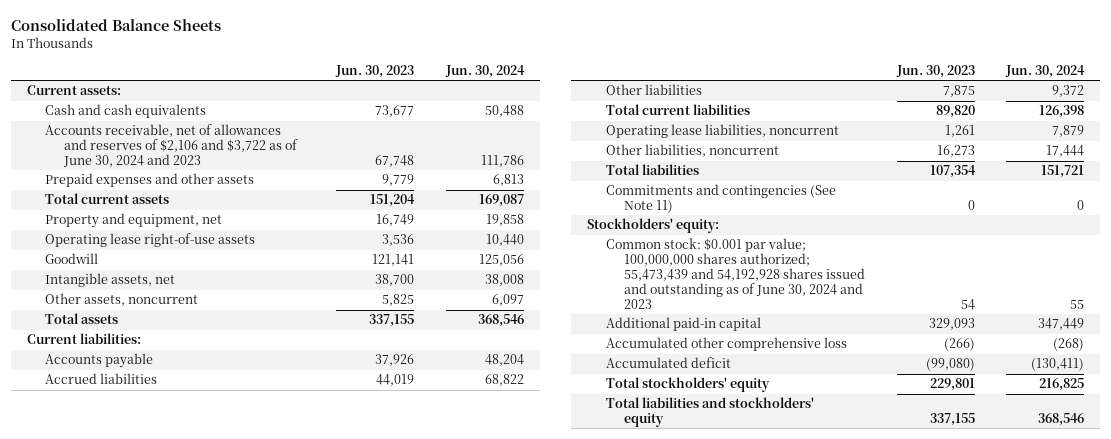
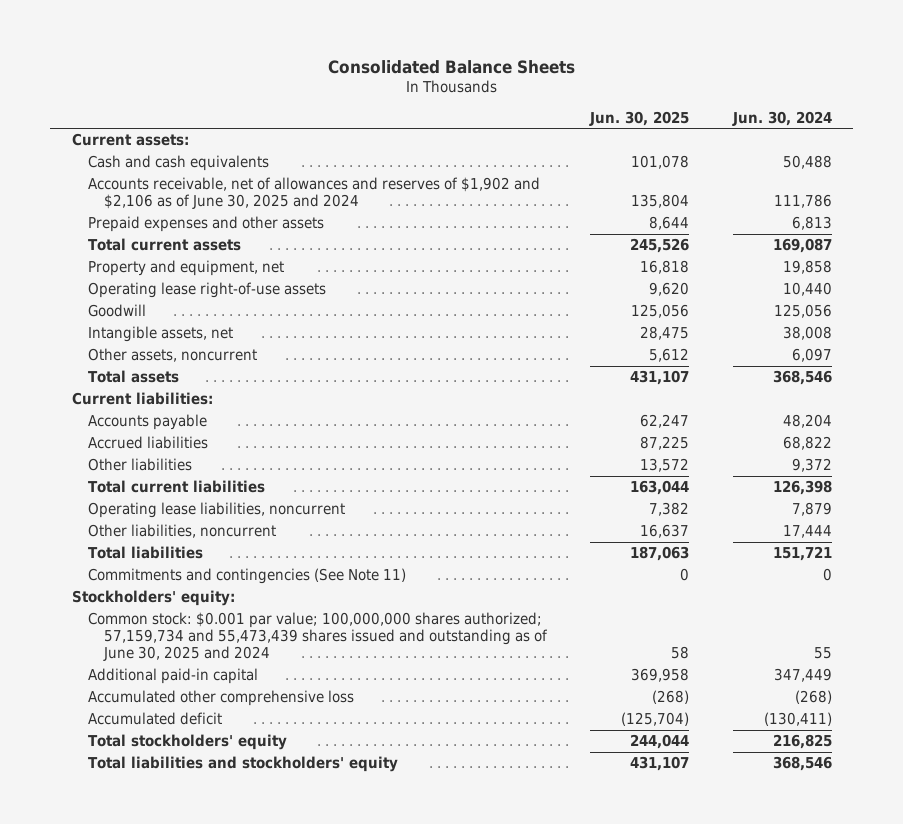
[335,64,415,78] Jun. 30, 2023 -> none
none -> [589,110,690,126] Jun. 30, 2025
[45,124,298,168] Accounts receivable, net of allowances and reserves of $2,106 and $3,722 as of June 30, 2024 and 2023 -> [87,177,540,210] Accounts receivable, net of allowances and reserves of $1,902 and $2,106 as of June 30, 2025 and 2024
[605,238,865,309] Common stock: $0.001 par value; 100,000,000 shares authorized; 55,473,439 and 54,192,928 shares issued and outstanding as of June 30, 2024 and 2023 -> [87,612,549,661] Common stock: $0.001 par value; 100,000,000 shares authorized; 57,159,734 and 55,473,439 shares issued and outstanding as of June 30, 2025 and 2024

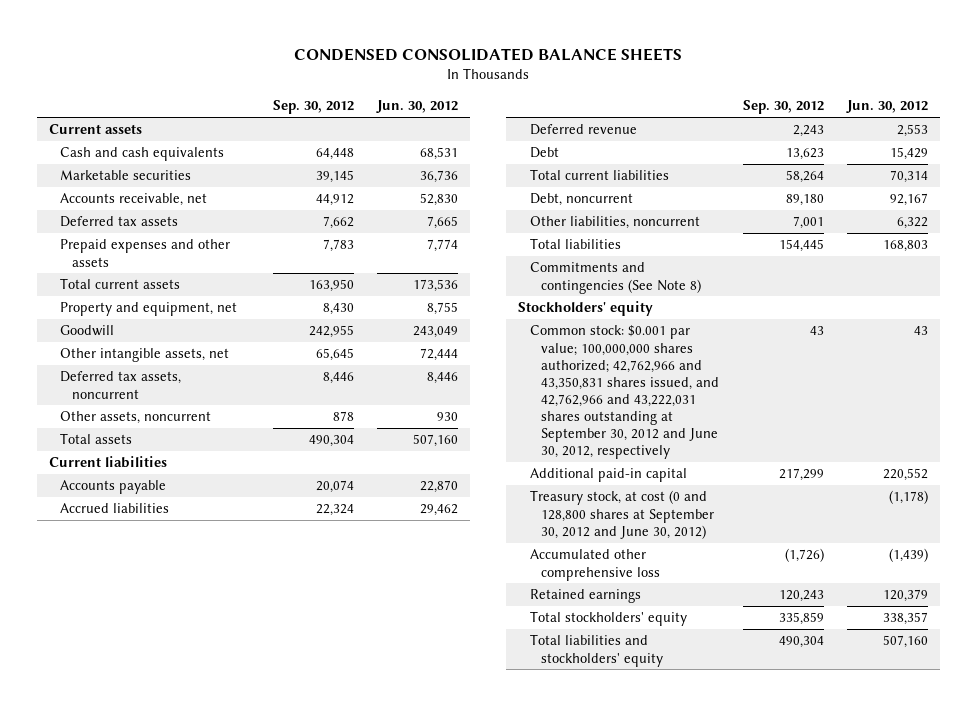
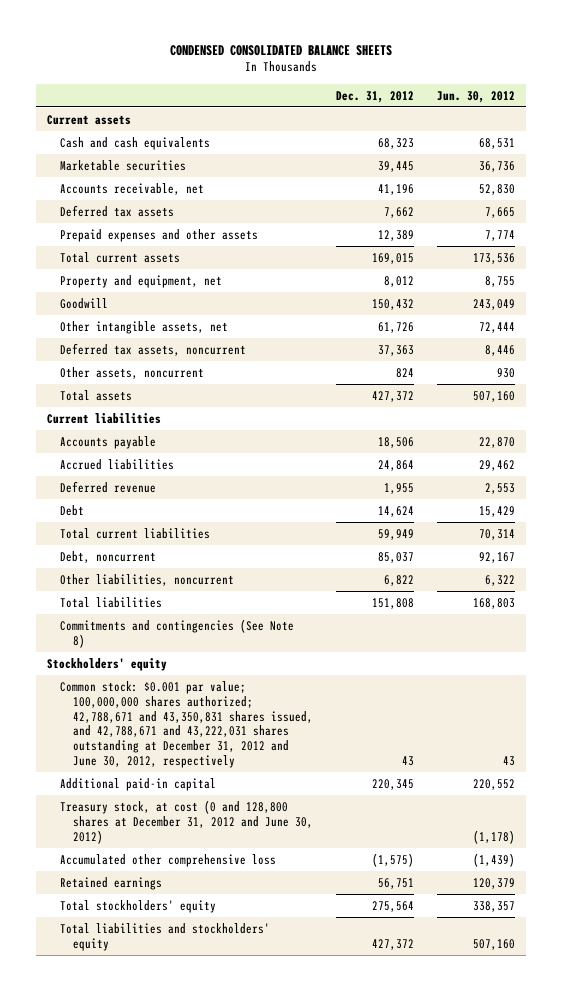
[273,100,355,115] Sep. 30, 2012 -> none
none -> [336,90,415,103] Dec. 31, 2012
[529,325,720,460] Common stock: $0.001 par value; 100,000,000 shares authorized; 42,762,966 and 43,350,831 shares issued, and 42,762,966 and 43,222,031 shares outstanding at September 30, 2012 and June 30, 2012, respectively -> [60,680,314,769] Common stock: $0.001 par value; 100,000,000 shares authorized; 42,788,671 and 43,350,831 shares issued, and 42,788,671 and 43,222,031 shares outstanding at December 31, 2012 and June 30, 2012, respectively
[529,490,715,539] Treasury stock, at cost (0 and 128,800 shares at September 30, 2012 and June 30, 2012) -> [60,799,314,844] Treasury stock, at cost (0 and 128,800 shares at December 31, 2012 and June 30, 2012)

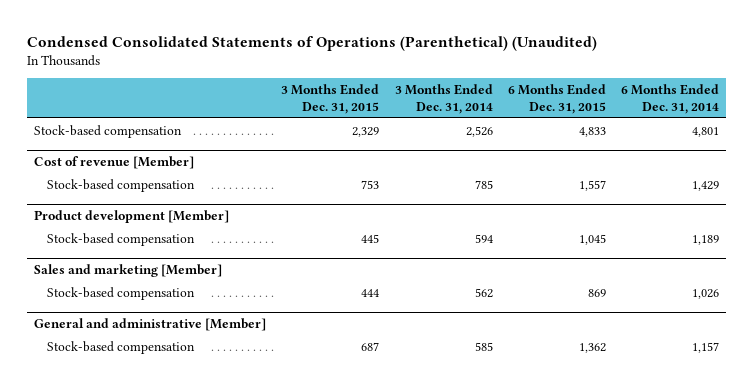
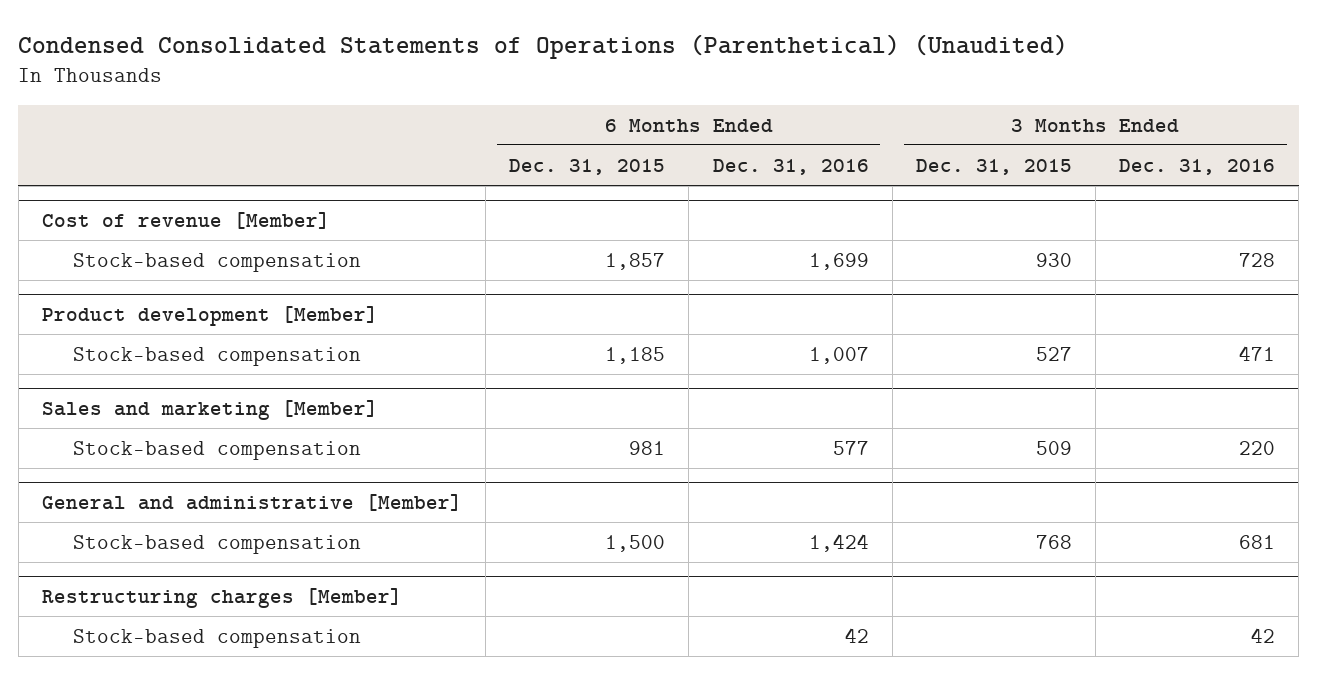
[394,84,493,114] 3 Months Ended Dec. 31, 2014 -> none
[620,84,719,114] 6 Months Ended Dec. 31, 2014 -> none
none -> [712,158,869,175] Dec. 31, 2016
none -> [1119,158,1276,175] Dec. 31, 2016
[34,124,183,138] Stock-based compensation -> none
[361,179,380,189] 753 -> [1035,252,1072,267] 930
[578,179,606,191] 1,557 -> [605,252,666,270] 1,857
[361,233,380,243] 445 -> [1035,346,1072,361] 527
[578,233,606,245] 1,045 -> [605,346,666,364] 1,185
[361,288,380,297] 444 -> [1035,440,1072,455] 509
[587,288,606,297] 869 -> [629,440,666,455] 981
[361,341,380,351] 687 -> [1035,534,1072,549] 768
[578,342,606,353] 1,362 -> [605,534,666,552] 1,500
none -> [41,588,402,609] Restructuring charges [Member]
none -> [73,628,362,648] Stock-based compensation

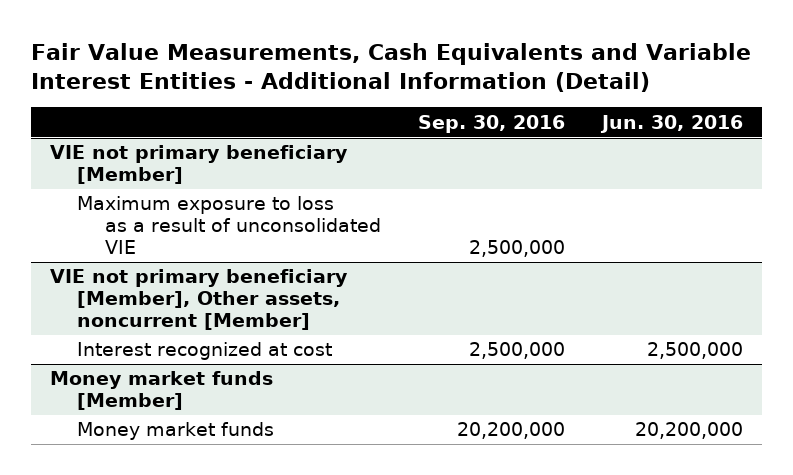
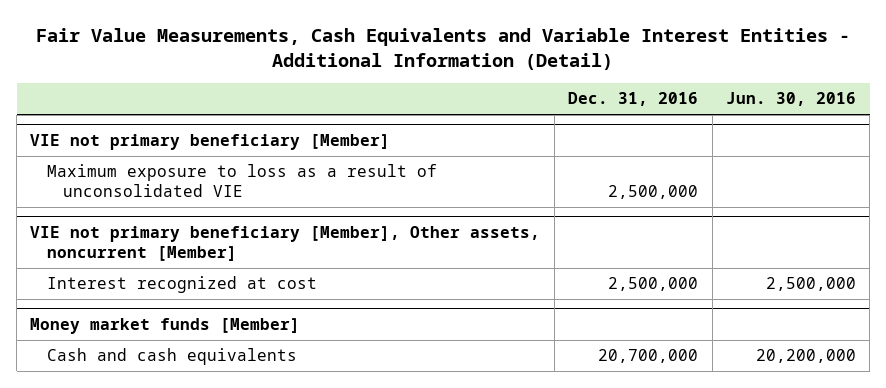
[418,114,566,133] Sep. 30, 2016 -> none
none -> [568,92,699,107] Dec. 31, 2016
[77,422,275,441] Money market funds -> none
none -> [46,348,297,366] Cash and cash equivalents

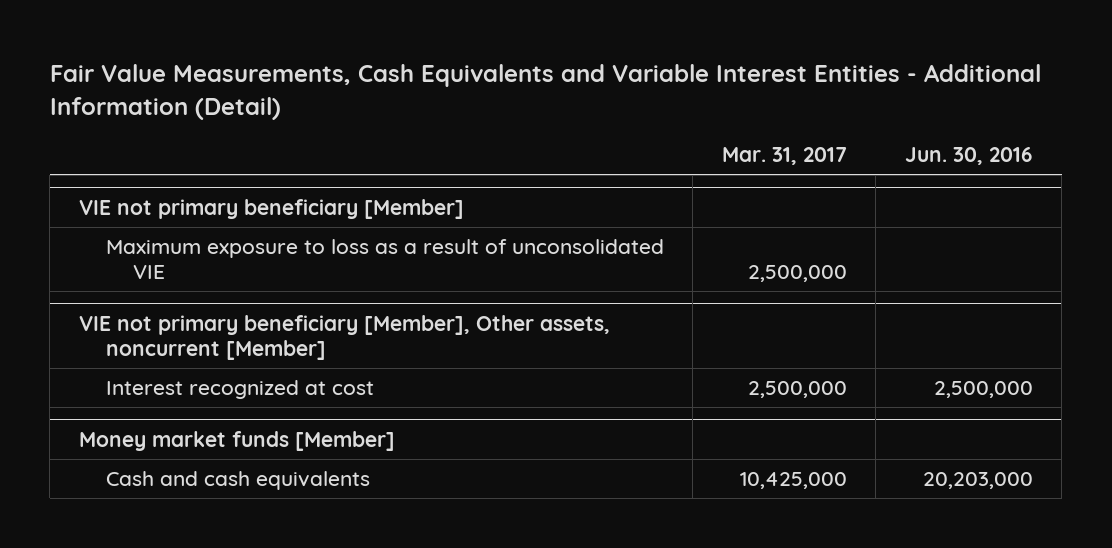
[568,92,699,107] Dec. 31, 2016 -> none
none -> [721,147,847,166] Mar. 31, 2017
[755,349,856,364] 20,200,000 -> [922,471,1033,489] 20,203,000

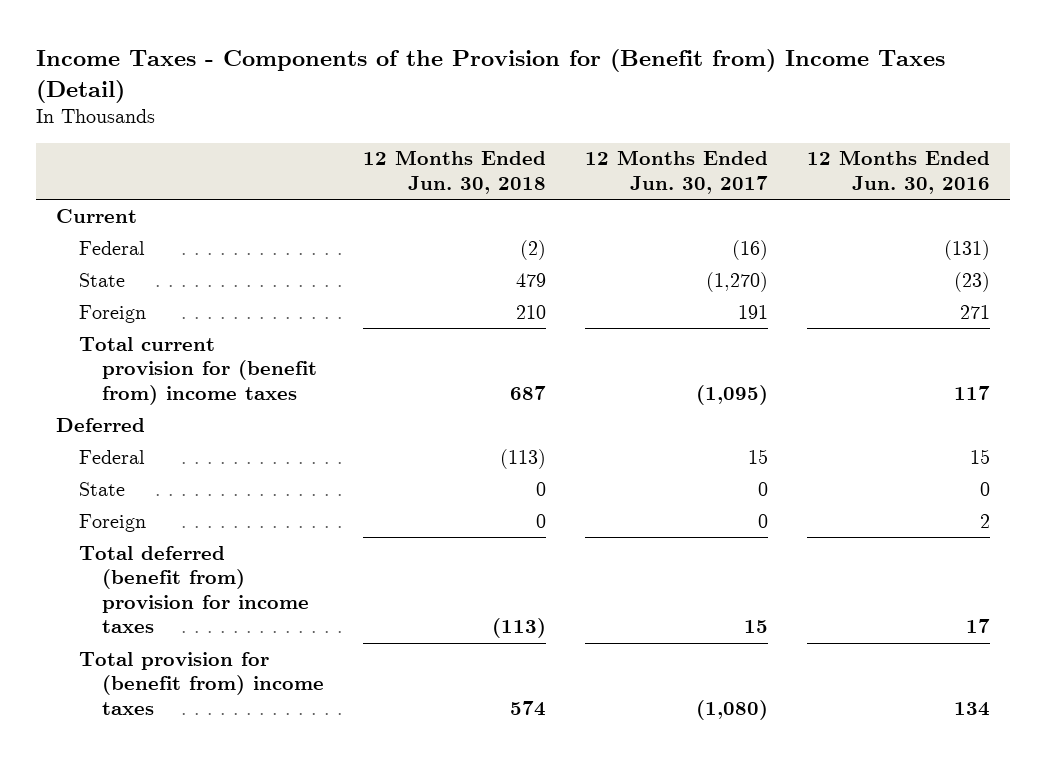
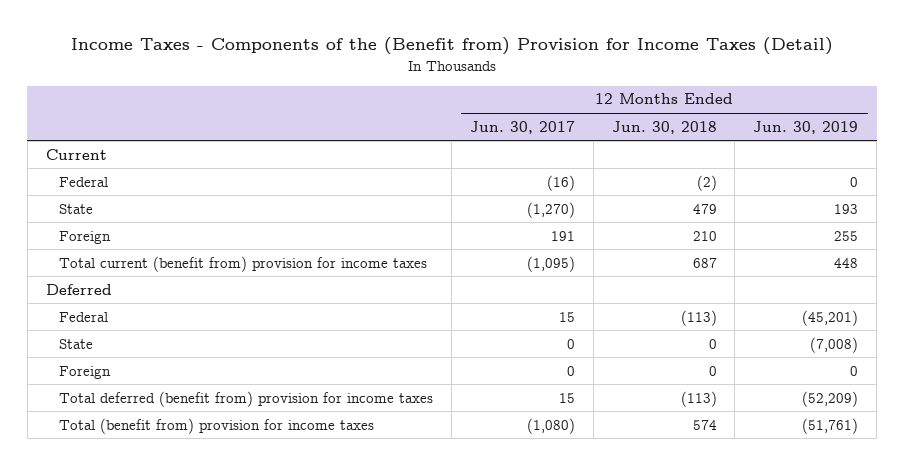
[35,49,945,103] Income Taxes - Components of the Provision for (Benefit from) Income Taxes (Detail) -> [70,37,833,56] Income Taxes - Components of the (Benefit from) Provision for Income Taxes (Detail)
[807,150,991,195] 12 Months Ended Jun. 30, 2016 -> none
none -> [753,120,859,134] Jun. 30, 2019
[78,336,317,405] Total current provision for (benefit from) income taxes -> [59,255,428,272] Total current (benefit from) provision for income taxes
[78,651,324,715] Total provision for (benefit from) income taxes -> [59,417,375,434] Total (benefit from) provision for income taxes

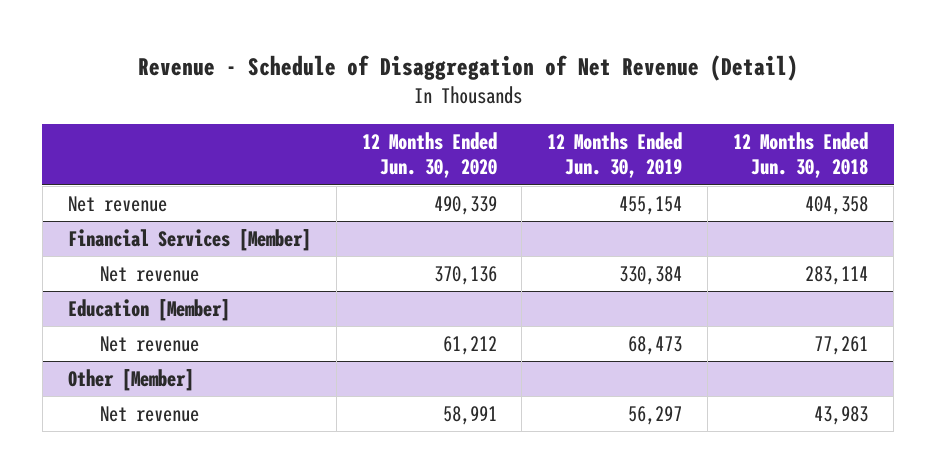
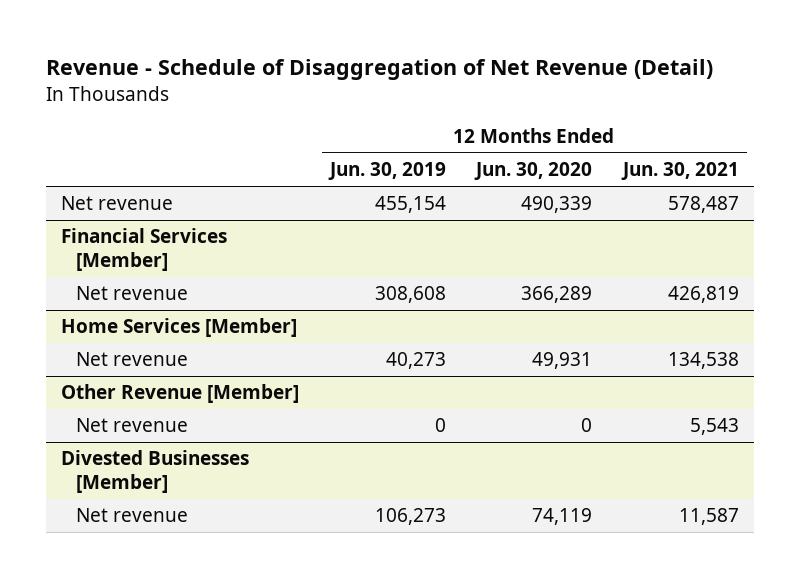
[733,131,869,179] 12 Months Ended Jun. 30, 2018 -> none
none -> [620,162,739,181] Jun. 30, 2021
[67,298,230,321] Education [Member] -> none
[433,265,497,285] 370,136 -> [521,286,593,304] 366,289
[619,265,683,285] 330,384 -> [374,286,446,304] 308,608
none -> [61,318,298,338] Home Services [Member]
[442,335,497,355] 61,212 -> [532,352,593,370] 49,931
[628,335,683,355] 68,473 -> [385,352,446,370] 40,273
[67,368,194,391] Other [Member] -> [61,384,300,404] Other Revenue [Member]
[442,405,497,425] 58,991 -> [581,418,593,433] 0
[628,405,683,425] 56,297 -> [434,418,446,433] 0
none -> [61,450,250,494] Divested Businesses [Member]
none -> [76,508,189,523] Net revenue

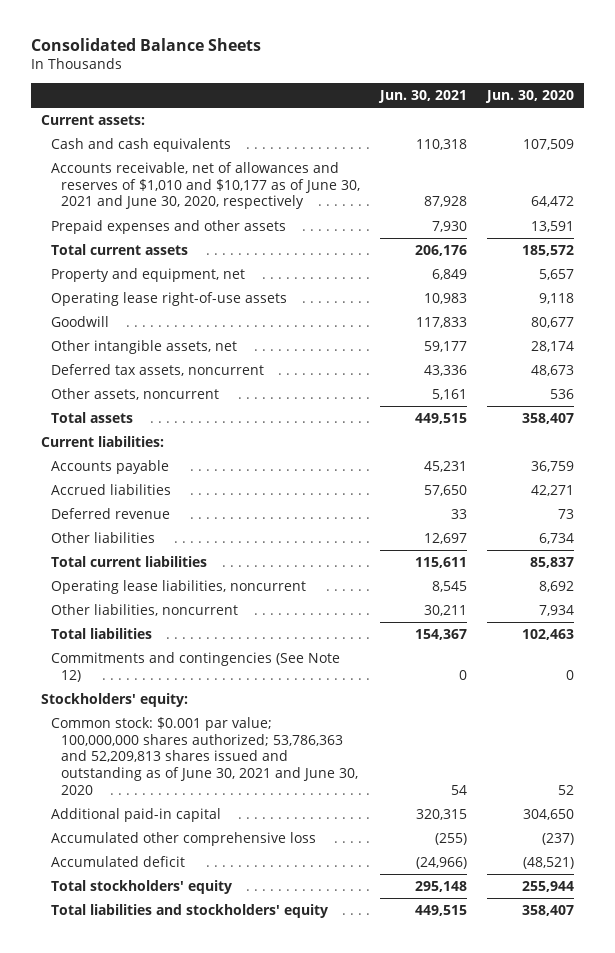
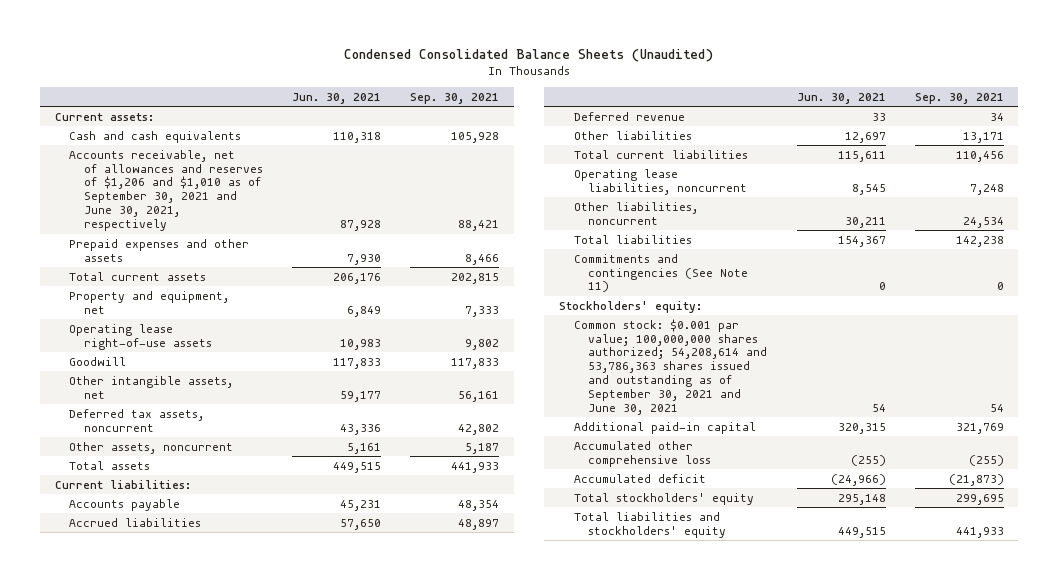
[30,38,261,52] Consolidated Balance Sheets -> [344,48,714,62] Condensed Consolidated Balance Sheets (Unaudited)
[485,89,575,103] Jun. 30, 2020 -> none
none -> [410,92,500,104] Sep. 30, 2021
[50,161,361,210] Accounts receivable, net of allowances and reserves of $1,010 and $10,177 as of June 30, 2021 and June 30, 2020, respectively -> [69,149,264,232] Accounts receivable, net of allowances and reserves of $1,206 and $1,010 as of September 30, 2021 and June 30, 2021, respectively
[50,651,340,682] Commitments and contingencies (See Note 12) -> [573,253,749,293] Commitments and contingencies (See Note 11)
[50,716,359,795] Common stock: $0.001 par value; 100,000,000 shares authorized; 53,786,363 and 52,209,813 shares issued and outstanding as of June 30, 2021 and June 30, 2020 -> [573,318,768,416] Common stock: $0.001 par value; 100,000,000 shares authorized; 54,208,614 and 53,786,363 shares issued and outstanding as of September 30, 2021 and June 30, 2021

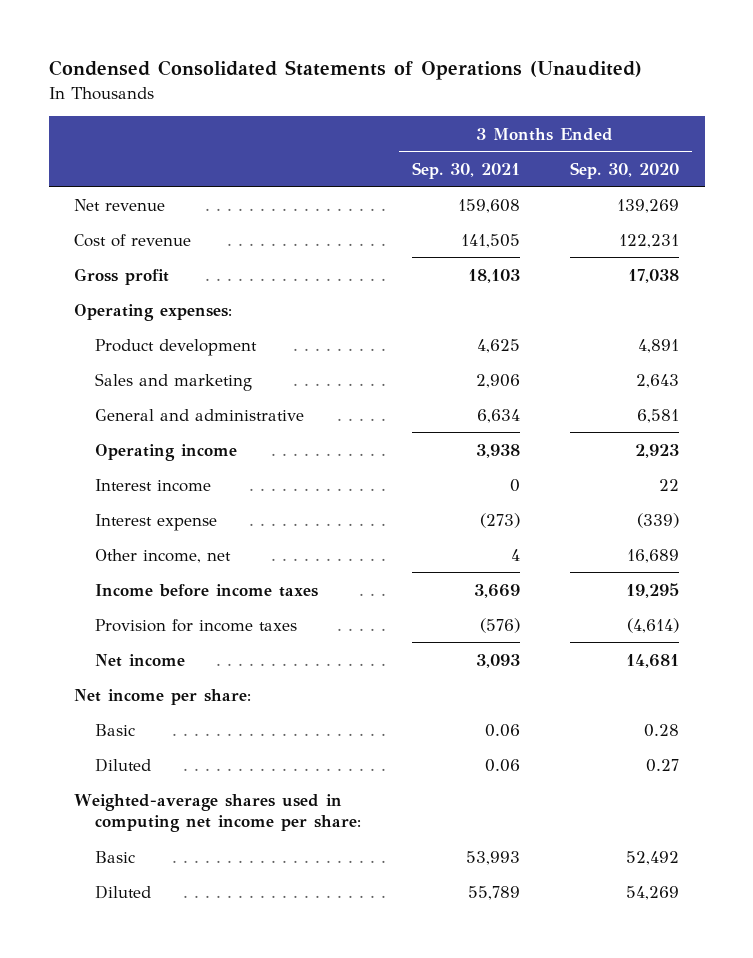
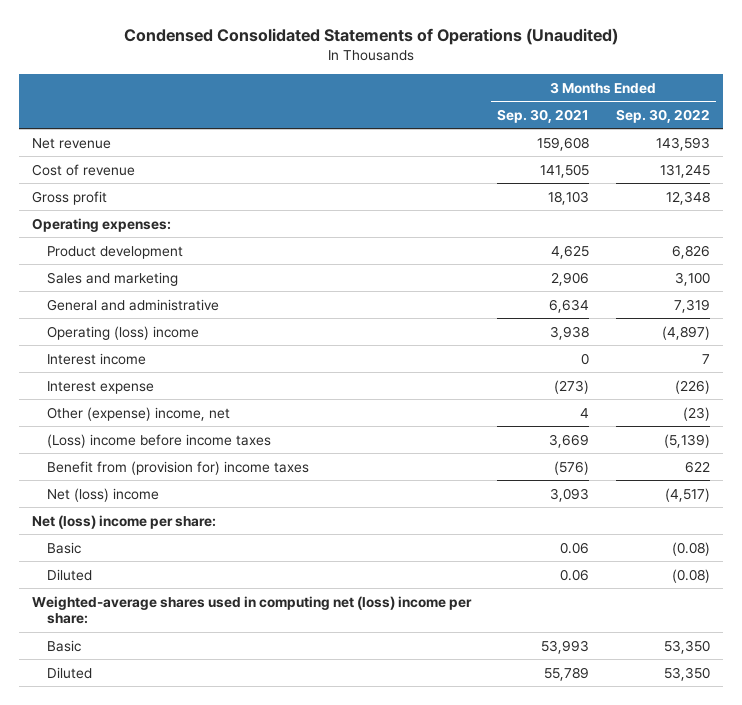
[570,161,680,179] Sep. 30, 2020 -> none
none -> [615,108,710,123] Sep. 30, 2022
[95,443,238,461] Operating income -> [46,325,199,340] Operating (loss) income
[95,548,232,563] Other income, net -> [46,406,230,421] Other (expense) income, net
[95,583,319,597] Income before income taxes -> [46,433,271,448] (Loss) income before income taxes
[95,618,298,632] Provision for income taxes -> [46,460,309,475] Benefit from (provision for) income taxes
[95,653,186,667] Net income -> [46,487,159,502] Net (loss) income
[74,688,252,705] Net income per share: -> [31,514,216,529] Net (loss) income per share:
[74,793,362,833] Weighted-average shares used in computing net income per share: -> [31,595,472,625] Weighted-average shares used in computing net (loss) income per share:

